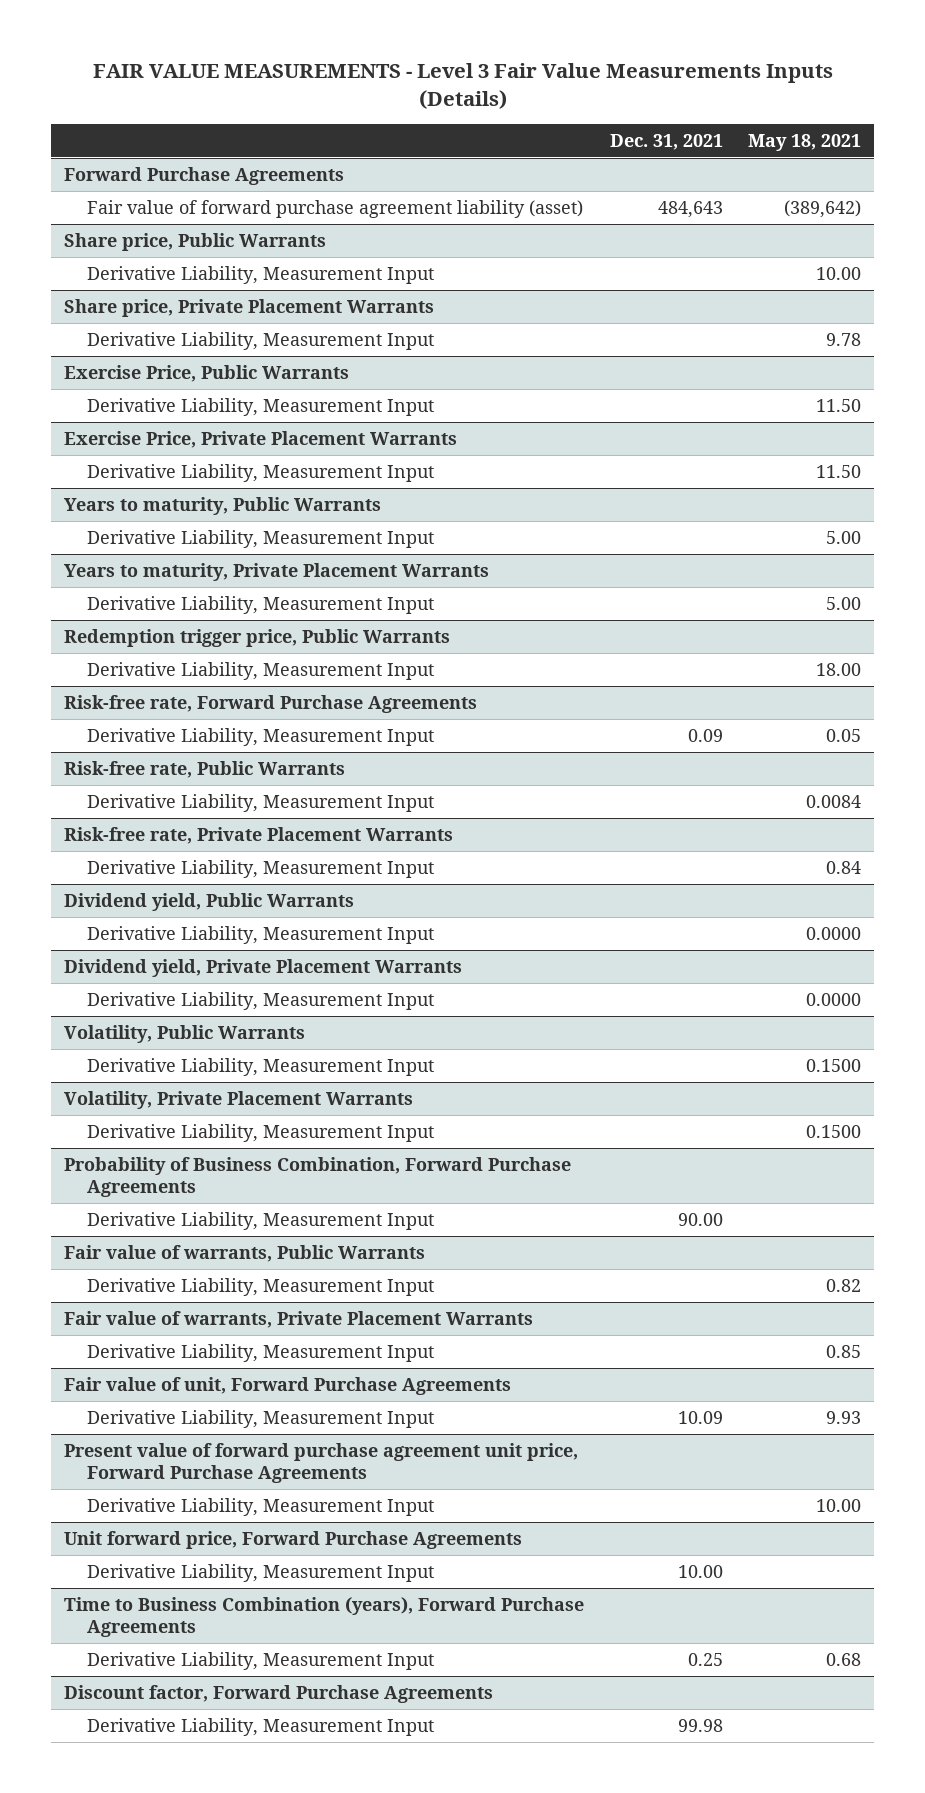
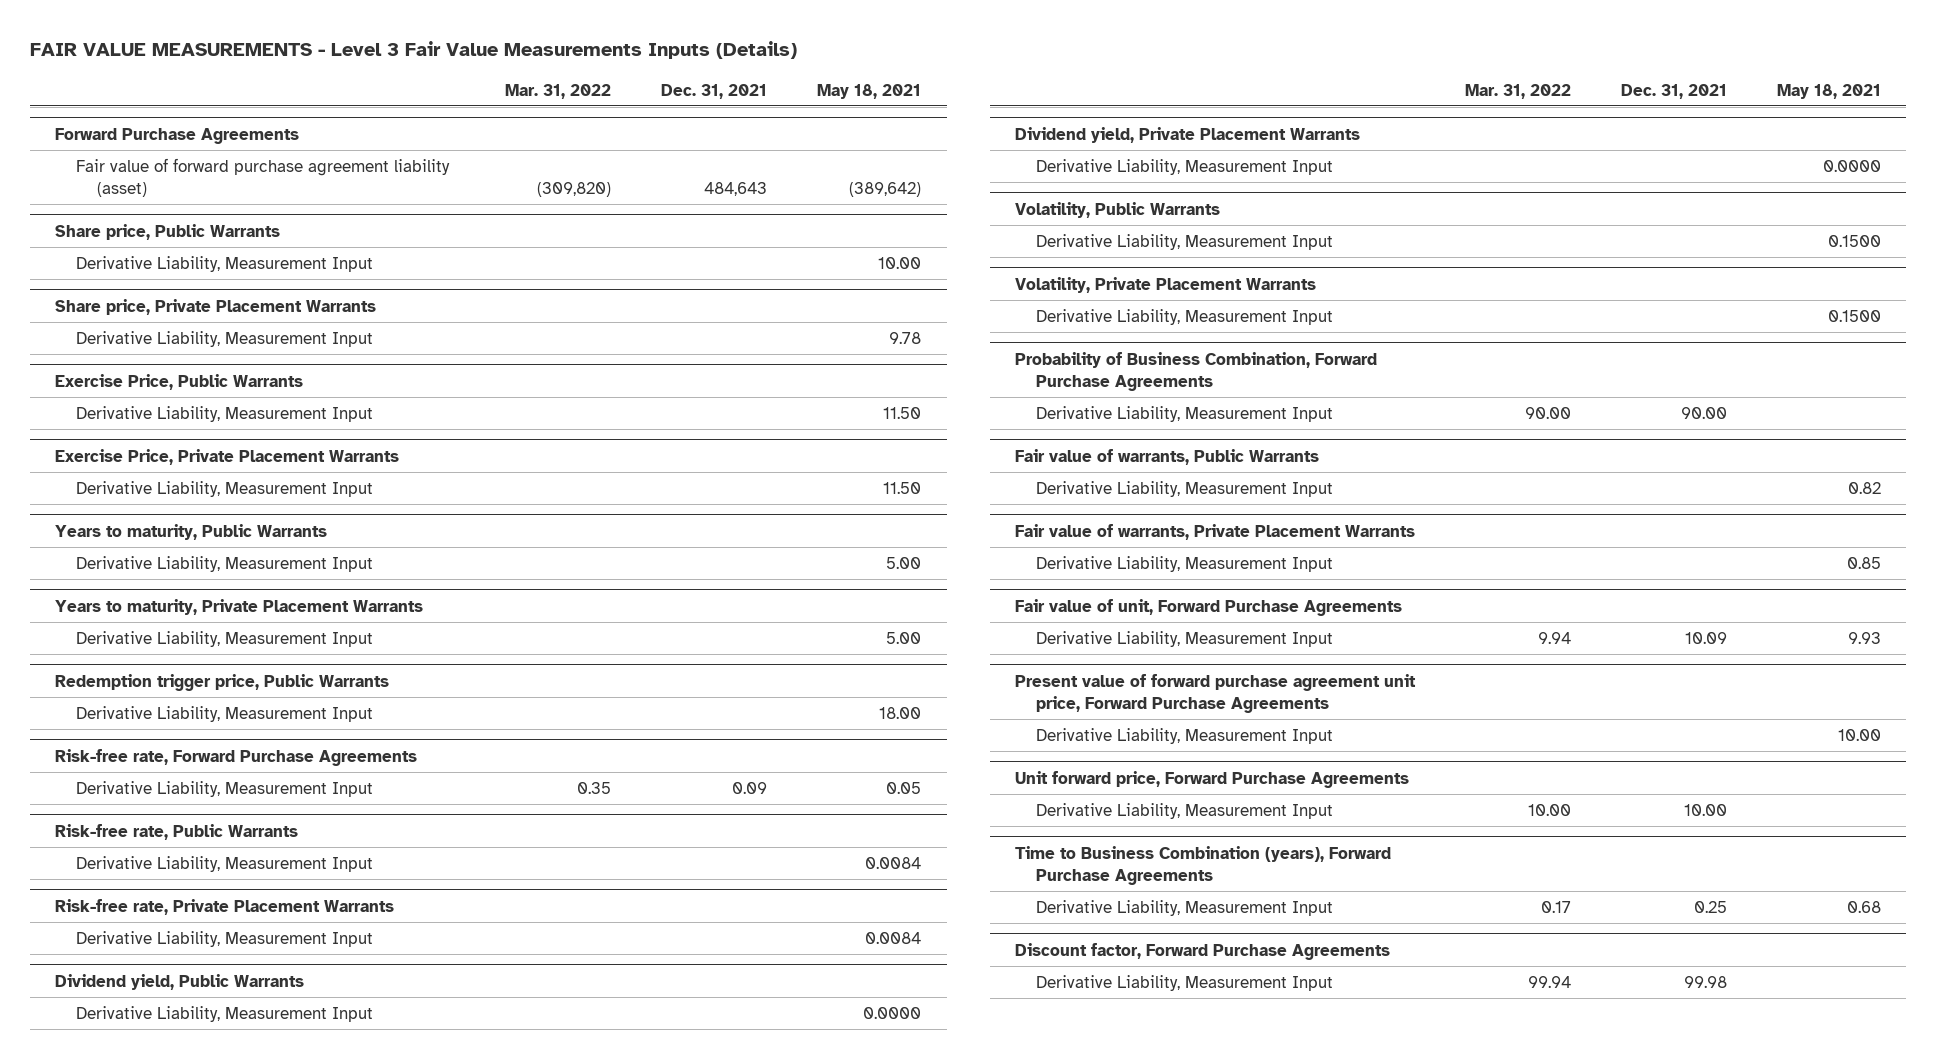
none -> [505,83,612,99] Mar. 31, 2022
[826,860,862,874] 0.84 -> [865,932,922,945] 0.0084

